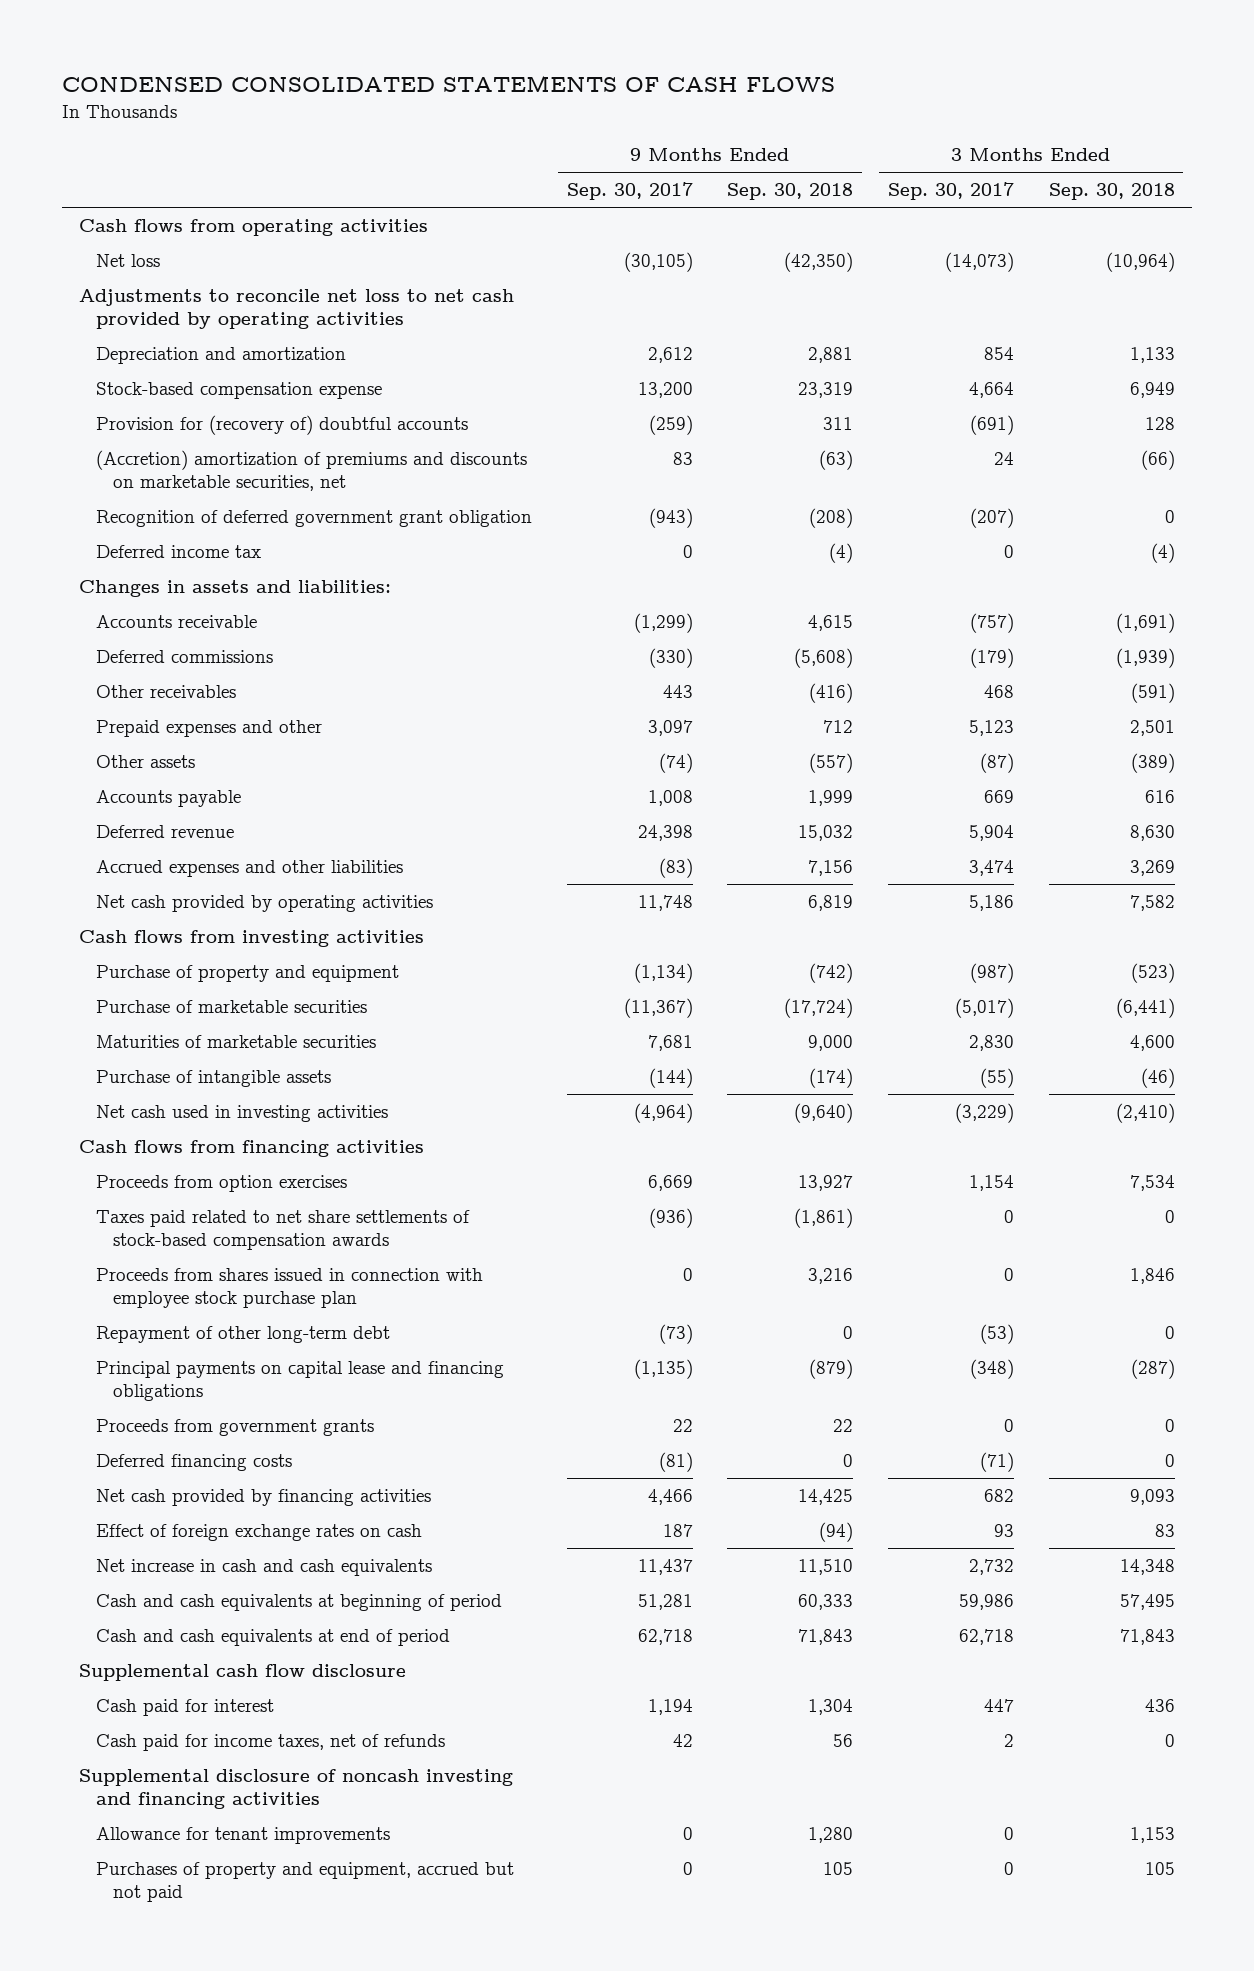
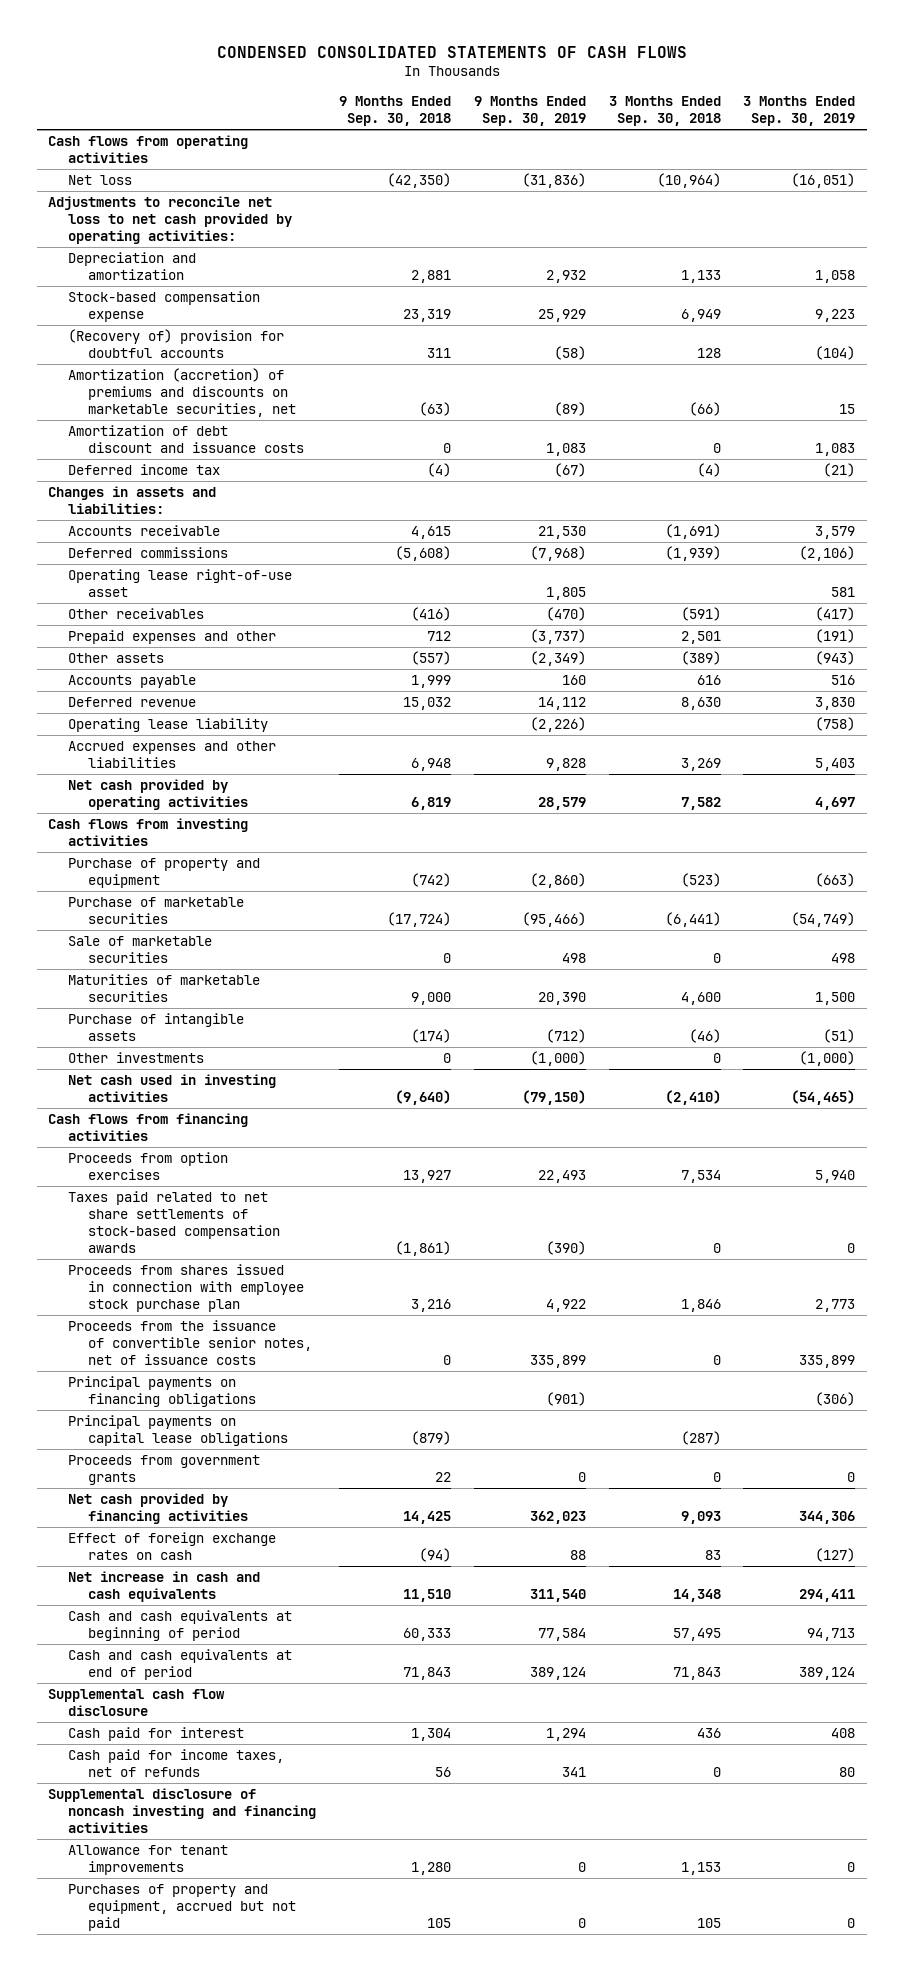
[566,182,693,201] Sep. 30, 2017 -> none
[888,182,1015,201] Sep. 30, 2017 -> none
none -> [473,96,586,127] 9 Months Ended Sep. 30, 2019
none -> [743,96,856,127] 3 Months Ended Sep. 30, 2019
[79,289,515,329] Adjustments to reconcile net loss to net cash provided by operating activities -> [48,196,293,244] Adjustments to reconcile net loss to net cash provided by operating activities:
[96,510,533,528] Recognition of deferred government grant obligation -> none
[96,415,469,436] Provision for (recovery of) doubtful accounts -> [68,329,285,358] (Recovery of) provision for doubtful accounts
[96,450,528,491] (Accretion) amortization of premiums and discounts on marketable securities, net -> [68,368,297,417] Amortization (accretion) of premiums and discounts on marketable securities, net
none -> [68,425,305,453] Amortization of debt discount and issuance costs
none -> [68,569,293,597] Operating lease right-of-use asset
none -> [68,718,269,733] Operating lease liability
[808,860,854,877] 7,156 -> [410,757,451,771] 6,948
none -> [68,936,213,963] Sale of marketable securities
none -> [68,1052,205,1064] Other investments
[96,1326,391,1344] Repayment of other long-term debt -> none
none -> [68,1320,313,1365] Proceeds from the issuance of convertible senior notes, net of issuance costs
none -> [68,1376,257,1407] Principal payments on financing obligations
[96,1361,505,1401] Principal payments on capital lease and financing obligations -> [68,1415,289,1446] Principal payments on capital lease obligations
[96,1454,293,1472] Deferred financing costs -> none

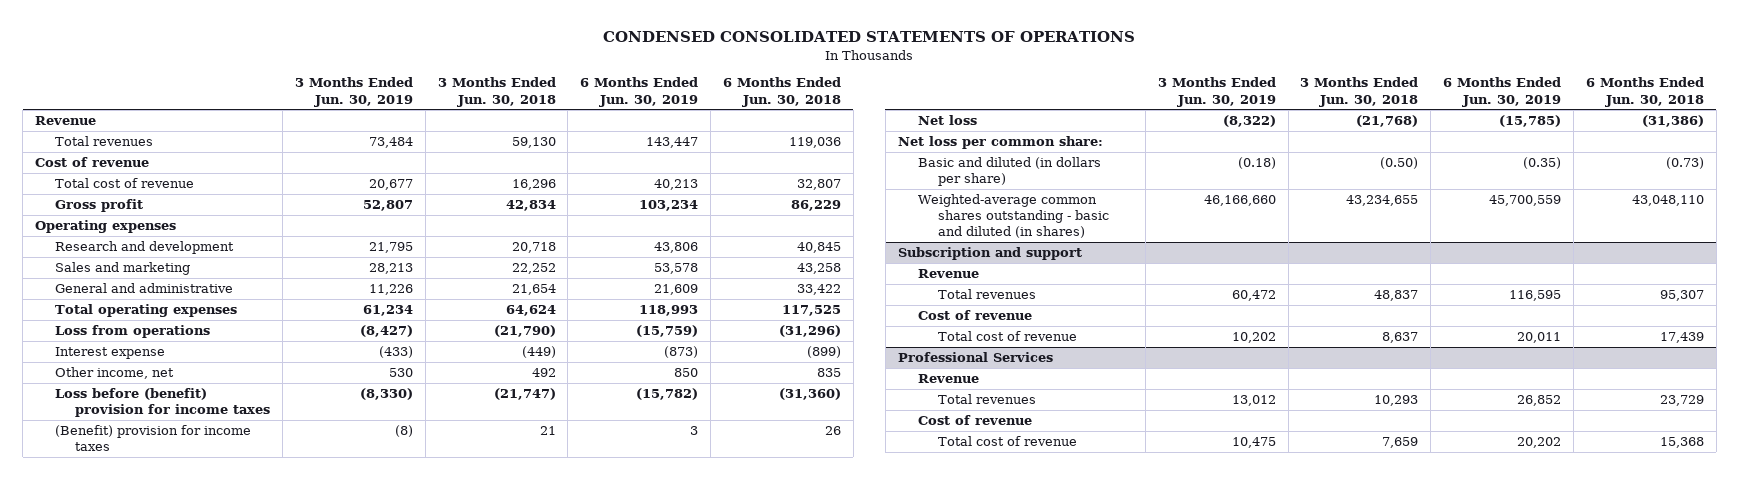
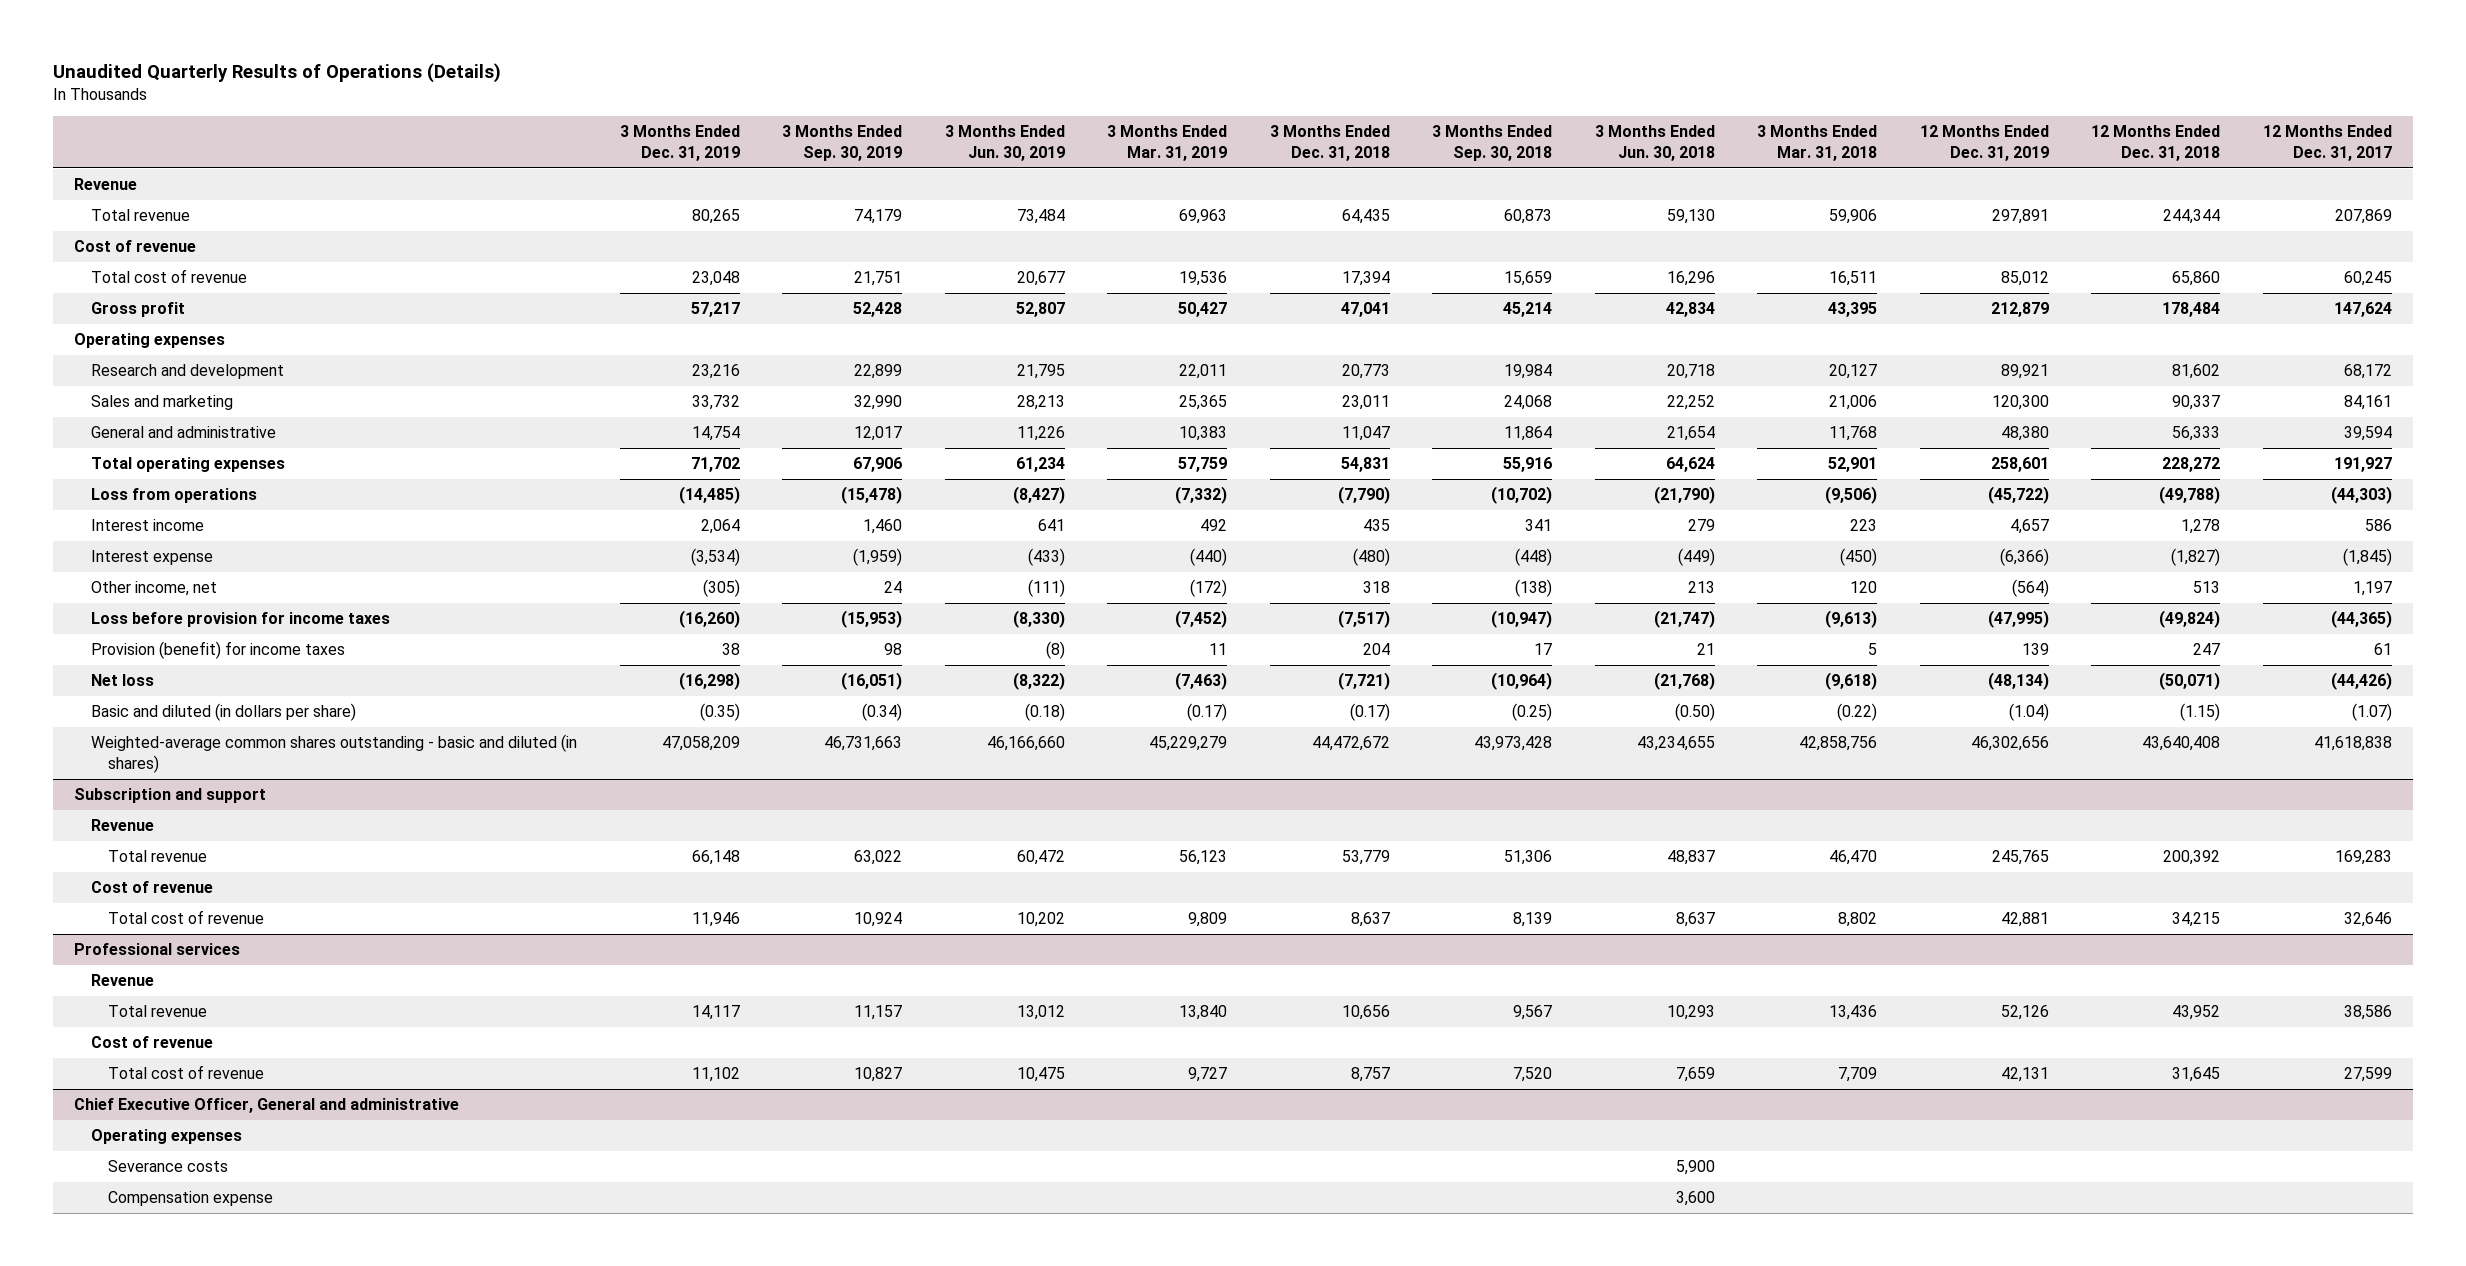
[603,31,1136,43] CONDENSED CONSOLIDATED STATEMENTS OF OPERATIONS -> [53,63,502,84] Unaudited Quarterly Results of Operations (Details)
[580,77,699,107] 6 Months Ended Jun. 30, 2019 -> none
[723,77,842,107] 6 Months Ended Jun. 30, 2018 -> none
none -> [619,125,740,161] 3 Months Ended Dec. 31, 2019
none -> [782,125,903,161] 3 Months Ended Sep. 30, 2019
none -> [1107,125,1228,161] 3 Months Ended Mar. 31, 2019
none -> [1269,125,1390,161] 3 Months Ended Dec. 31, 2018
none -> [1432,125,1553,161] 3 Months Ended Sep. 30, 2018
none -> [1757,125,1878,161] 3 Months Ended Mar. 31, 2018
none -> [1919,125,2049,161] 12 Months Ended Dec. 31, 2019
none -> [2091,125,2221,161] 12 Months Ended Dec. 31, 2018
none -> [2262,125,2392,161] 12 Months Ended Dec. 31, 2017
[55,135,154,146] Total revenues -> [91,209,191,222] Total revenue
none -> [91,519,205,532] Interest income
[388,367,413,377] 530 -> [1027,579,1065,598] (111)
[531,367,556,377] 492 -> [1687,581,1715,594] 213
[55,387,271,418] Loss before (benefit) provision for income taxes -> [91,612,391,628] Loss before provision for income taxes
[55,424,252,452] (Benefit) provision for income taxes -> [91,641,346,660] Provision (benefit) for income taxes
[897,135,1103,149] Net loss per common share: -> none
[938,288,1037,299] Total revenues -> [108,850,208,863] Total revenue
[897,351,1053,362] Professional Services -> [74,943,241,956] Professional services
[938,393,1037,404] Total revenues -> [108,1005,208,1018] Total revenue
none -> [74,1098,460,1114] Chief Executive Officer, General and administrative
none -> [91,1129,243,1145] Operating expenses
none -> [108,1160,229,1173] Severance costs
none -> [108,1191,274,1207] Compensation expense

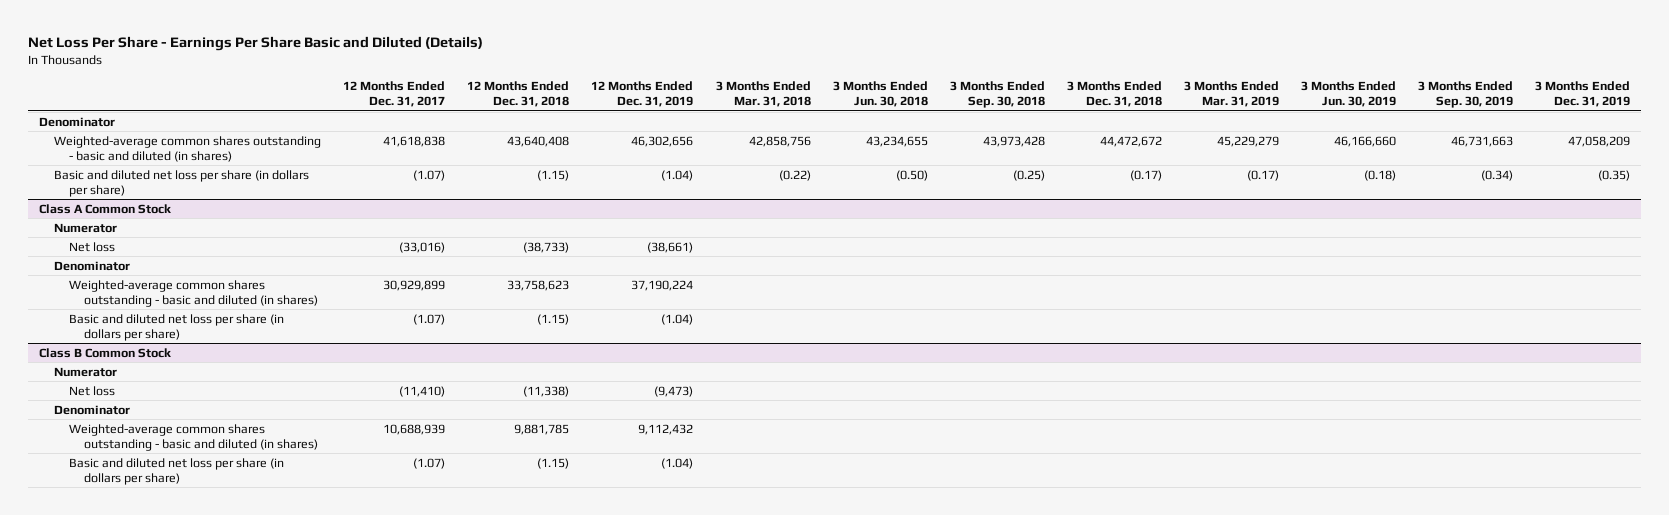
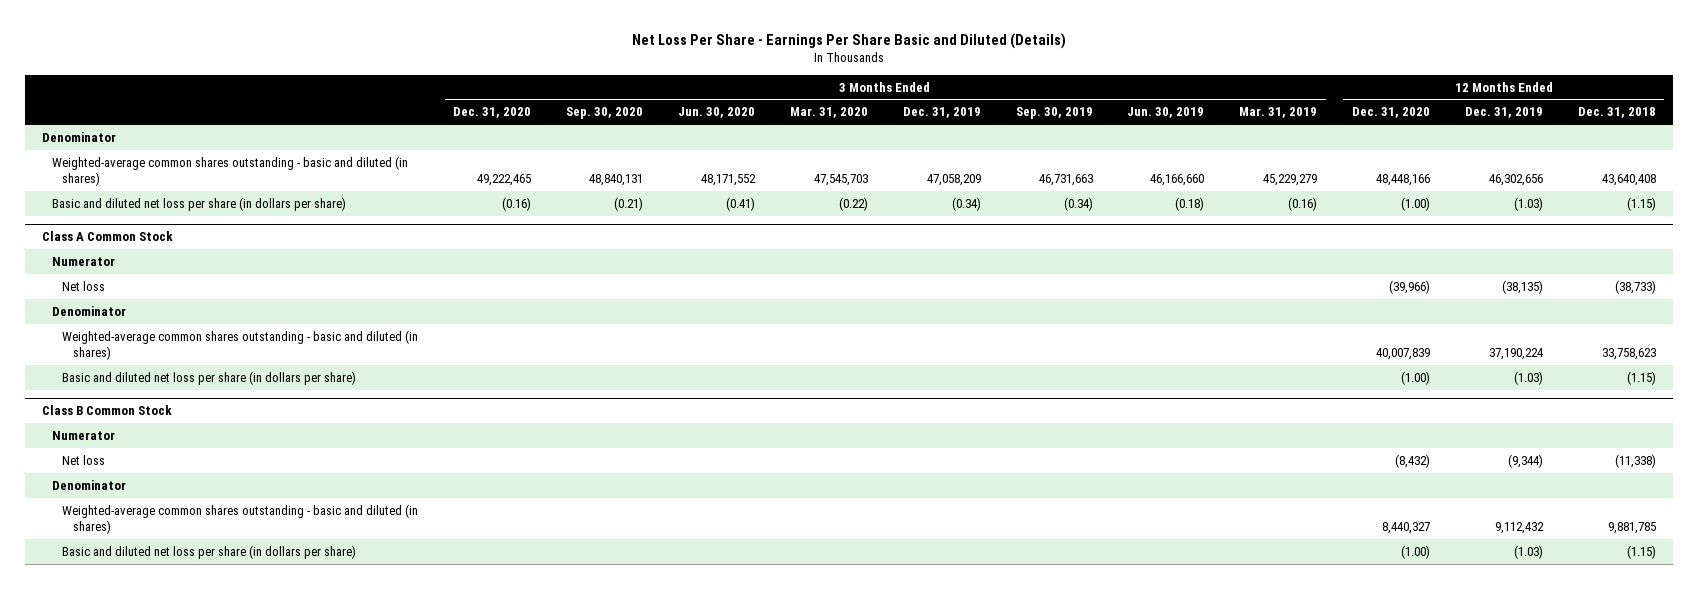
[343,81,446,108] 12 Months Ended Dec. 31, 2017 -> none
[715,81,811,108] 3 Months Ended Mar. 31, 2018 -> none
[832,81,928,108] 3 Months Ended Jun. 30, 2018 -> none
[949,81,1045,109] 3 Months Ended Sep. 30, 2018 -> none
[1066,81,1162,108] 3 Months Ended Dec. 31, 2018 -> none
none -> [453,107,532,119] Dec. 31, 2020
none -> [566,107,644,120] Sep. 30, 2020
none -> [677,107,755,119] Jun. 30, 2020
none -> [789,107,868,119] Mar. 31, 2020
none -> [1352,107,1431,119] Dec. 31, 2020
[661,169,694,181] (1.04) -> [1513,196,1543,211] (1.03)
[1247,169,1280,181] (0.17) -> [1288,196,1318,211] (0.16)
[1598,169,1631,181] (0.35) -> [951,196,981,211] (0.34)
[647,241,694,253] (38,661) -> [1501,279,1543,294] (38,135)
[661,313,694,325] (1.04) -> [1513,370,1543,385] (1.03)
[654,385,694,397] (9,473) -> [1507,453,1543,468] (9,344)
[661,457,694,469] (1.04) -> [1513,544,1543,559] (1.03)

